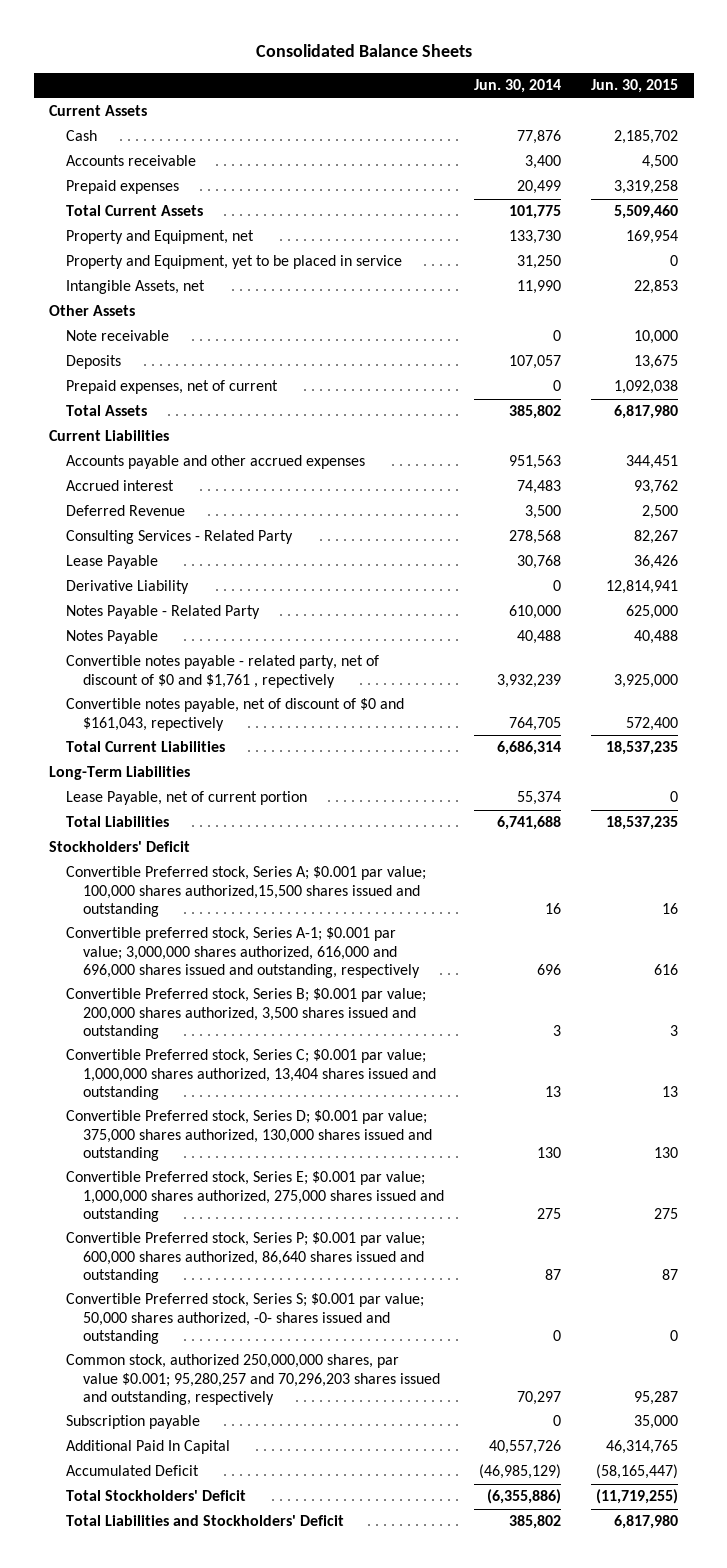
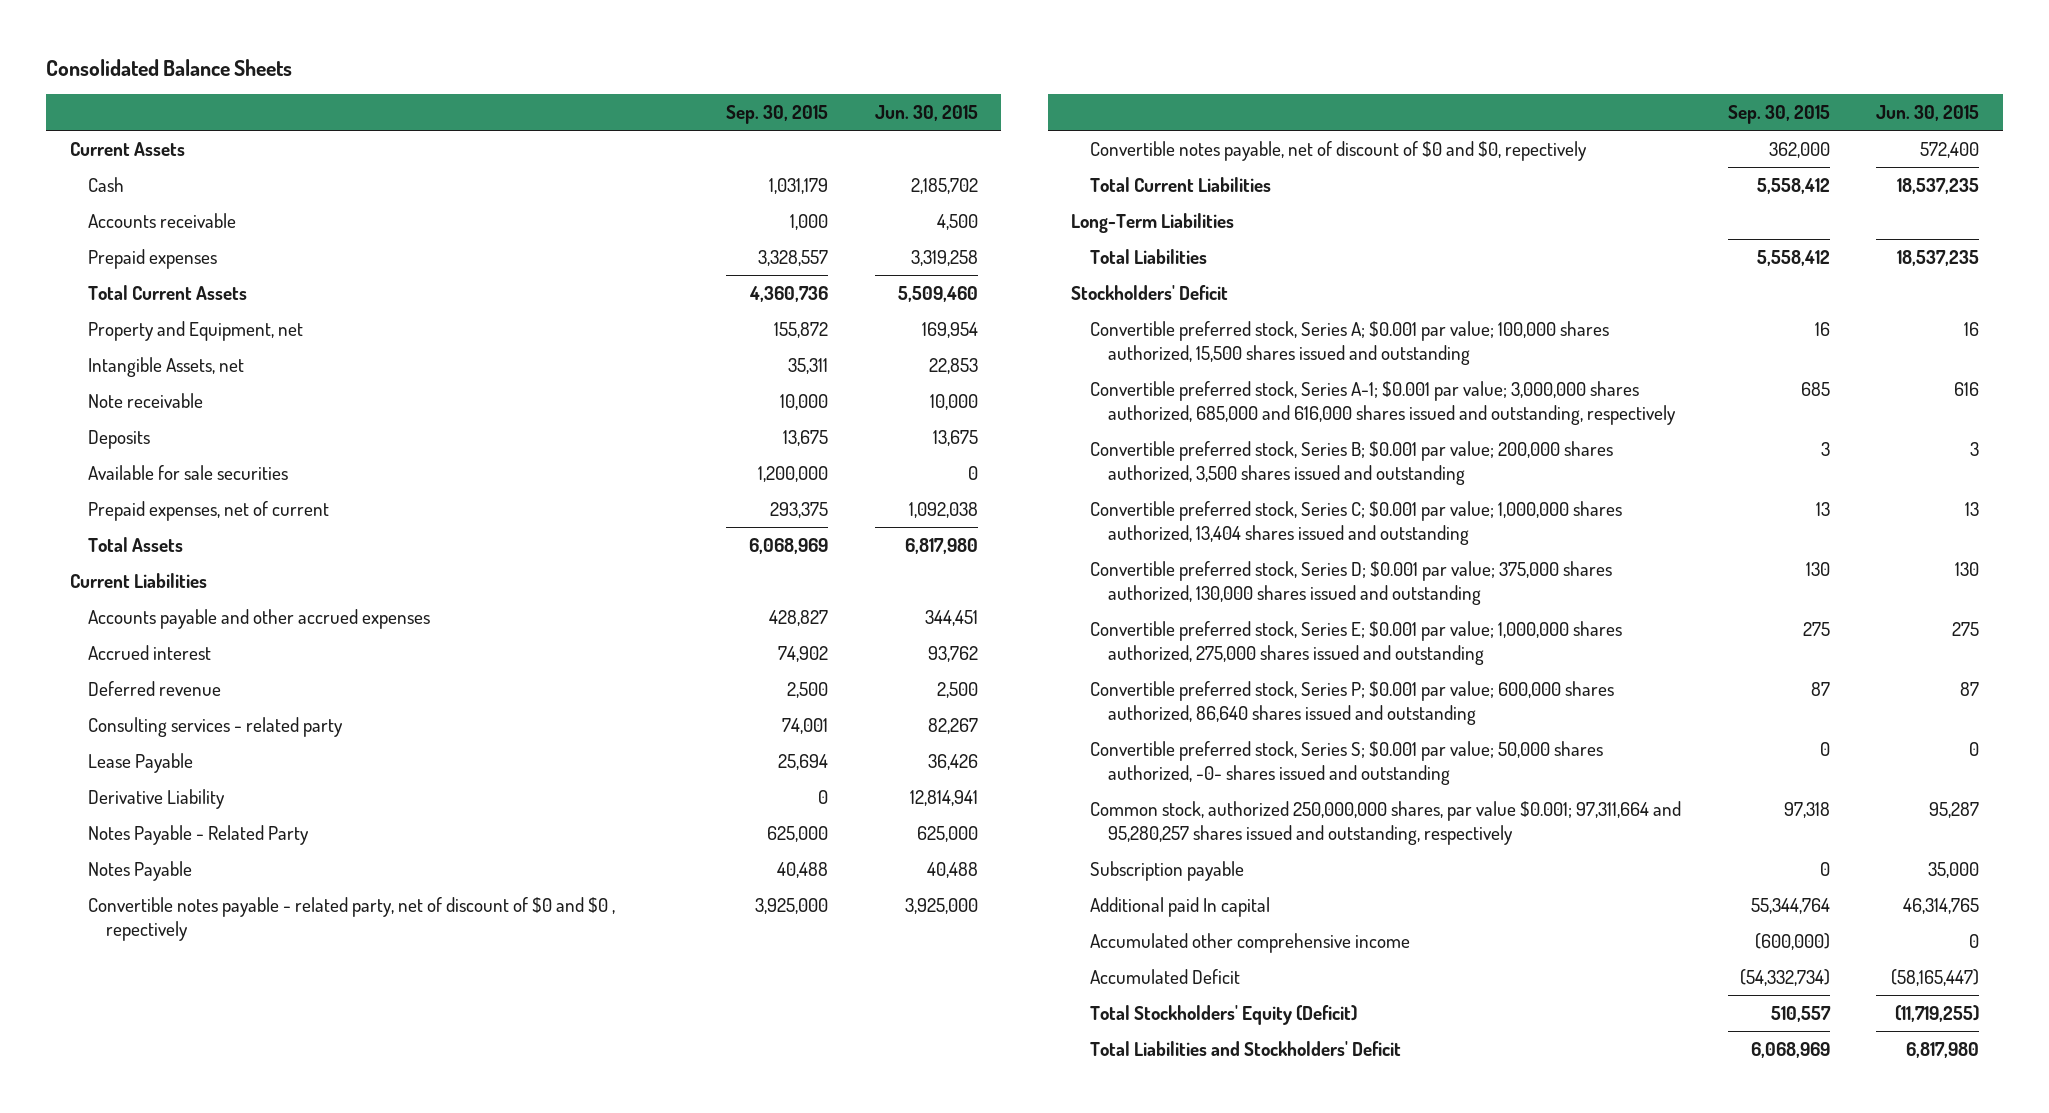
[474,79,562,94] Jun. 30, 2014 -> none
none -> [725,105,828,125] Sep. 30, 2015
[65,255,402,270] Property and Equipment, yet to be placed in service -> none
[48,305,135,317] Other Assets -> none
none -> [88,464,289,480] Available for sale securities
[65,505,185,517] Deferred Revenue -> [88,680,222,696] Deferred revenue
[65,530,293,545] Consulting Services - Related Party -> [88,716,344,737] Consulting services - related party
[65,655,379,688] Convertible notes payable - related party, net of discount of $0 and $1,761 , repectively -> [88,896,616,941] Convertible notes payable - related party, net of discount of $0 and $0 , repectively
[65,698,404,731] Convertible notes payable, net of discount of $0 and $161,043, repectively -> [1089,140,1587,161] Convertible notes payable, net of discount of $0 and $0, repectively
[65,791,307,806] Lease Payable, net of current portion -> none
[65,866,426,917] Convertible Preferred stock, Series A; $0.001 par value; 100,000 shares authorized,15,500 shares issued and outstanding -> [1089,320,1609,365] Convertible preferred stock, Series A; $0.001 par value; 100,000 shares authorized, 15,500 shares issued and outstanding
[65,927,421,978] Convertible preferred stock, Series A-1; $0.001 par value; 3,000,000 shares authorized, 616,000 and 696,000 shares issued and outstanding, respectively -> [1089,380,1676,425] Convertible preferred stock, Series A-1; $0.001 par value; 3,000,000 shares authorized, 685,000 and 616,000 shares issued and outstanding, respectively
[65,988,426,1039] Convertible Preferred stock, Series B; $0.001 par value; 200,000 shares authorized, 3,500 shares issued and outstanding -> [1089,440,1613,485] Convertible preferred stock, Series B; $0.001 par value; 200,000 shares authorized, 3,500 shares issued and outstanding
[65,1049,437,1100] Convertible Preferred stock, Series C; $0.001 par value; 1,000,000 shares authorized, 13,404 shares issued and outstanding -> [1089,500,1622,545] Convertible preferred stock, Series C; $0.001 par value; 1,000,000 shares authorized, 13,404 shares issued and outstanding
[65,1110,433,1161] Convertible Preferred stock, Series D; $0.001 par value; 375,000 shares authorized, 130,000 shares issued and outstanding -> [1089,560,1612,605] Convertible preferred stock, Series D; $0.001 par value; 375,000 shares authorized, 130,000 shares issued and outstanding
[65,1171,445,1222] Convertible Preferred stock, Series E; $0.001 par value; 1,000,000 shares authorized, 275,000 shares issued and outstanding -> [1089,620,1622,665] Convertible preferred stock, Series E; $0.001 par value; 1,000,000 shares authorized, 275,000 shares issued and outstanding
[65,1232,425,1283] Convertible Preferred stock, Series P; $0.001 par value; 600,000 shares authorized, 86,640 shares issued and outstanding -> [1089,680,1614,725] Convertible preferred stock, Series P; $0.001 par value; 600,000 shares authorized, 86,640 shares issued and outstanding
[65,1293,424,1344] Convertible Preferred stock, Series S; $0.001 par value; 50,000 shares authorized, -0- shares issued and outstanding -> [1089,740,1603,785] Convertible preferred stock, Series S; $0.001 par value; 50,000 shares authorized, -0- shares issued and outstanding
[65,1354,441,1405] Common stock, authorized 250,000,000 shares, par value $0.001; 95,280,257 and 70,296,203 shares issued and outstanding, respectively -> [1089,800,1681,845] Common stock, authorized 250,000,000 shares, par value $0.001; 97,311,664 and 95,280,257 shares issued and outstanding, respectively
[65,1440,230,1455] Additional Paid In Capital -> [1089,896,1270,917] Additional paid In capital
none -> [1089,932,1410,953] Accumulated other comprehensive income
[65,1490,246,1502] Total Stockholders' Deficit -> [1089,1004,1357,1025] Total Stockholders' Equity (Deficit)

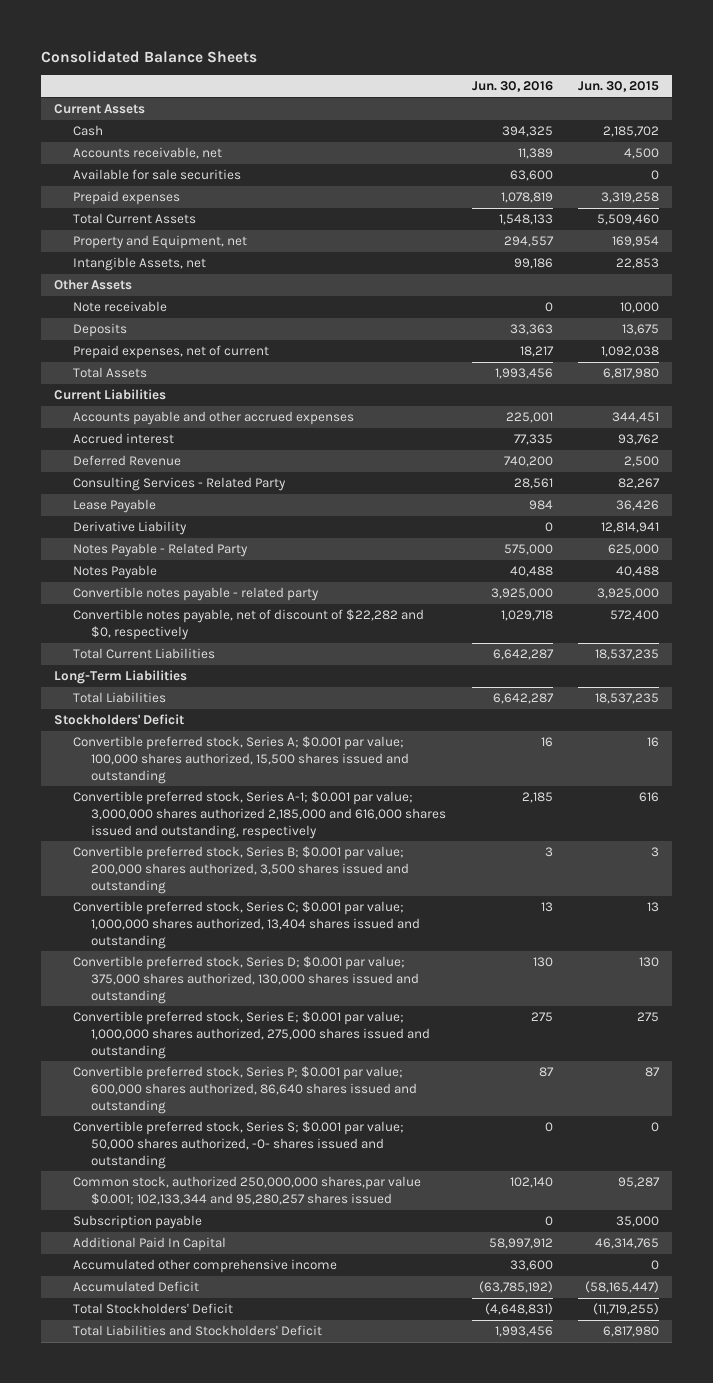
[725,105,828,125] Sep. 30, 2015 -> none
none -> [471,81,553,93] Jun. 30, 2016
[88,212,237,228] Accounts receivable -> [72,147,222,160] Accounts receivable, net
[88,464,289,480] Available for sale securities -> [72,169,241,181] Available for sale securities
none -> [54,279,133,291] Other Assets
[88,680,222,696] Deferred revenue -> [72,455,181,467] Deferred Revenue
[88,716,344,737] Consulting services - related party -> [72,477,286,492] Consulting Services - Related Party
[88,896,616,941] Convertible notes payable - related party, net of discount of $0 and $0 , repectively -> [72,587,319,602] Convertible notes payable - related party
[1089,140,1587,161] Convertible notes payable, net of discount of $0 and $0, repectively -> [72,609,424,640] Convertible notes payable, net of discount of $22,282 and $0, respectively
[1089,380,1676,425] Convertible preferred stock, Series A-1; $0.001 par value; 3,000,000 shares authorized, 685,000 and 616,000 shares issued and outstanding, respectively -> [72,791,447,839] Convertible preferred stock, Series A-1; $0.001 par value; 3,000,000 shares authorized 2,185,000 and 616,000 shares issued and outstanding, respectively
[1089,800,1681,845] Common stock, authorized 250,000,000 shares, par value $0.001; 97,311,664 and 95,280,257 shares issued and outstanding, respectively -> [72,1176,421,1205] Common stock, authorized 250,000,000 shares,par value $0.001; 102,133,344 and 95,280,257 shares issued
[1089,896,1270,917] Additional paid In capital -> [72,1237,226,1252] Additional Paid In Capital
[1089,1004,1357,1025] Total Stockholders' Equity (Deficit) -> [72,1303,233,1315] Total Stockholders' Deficit

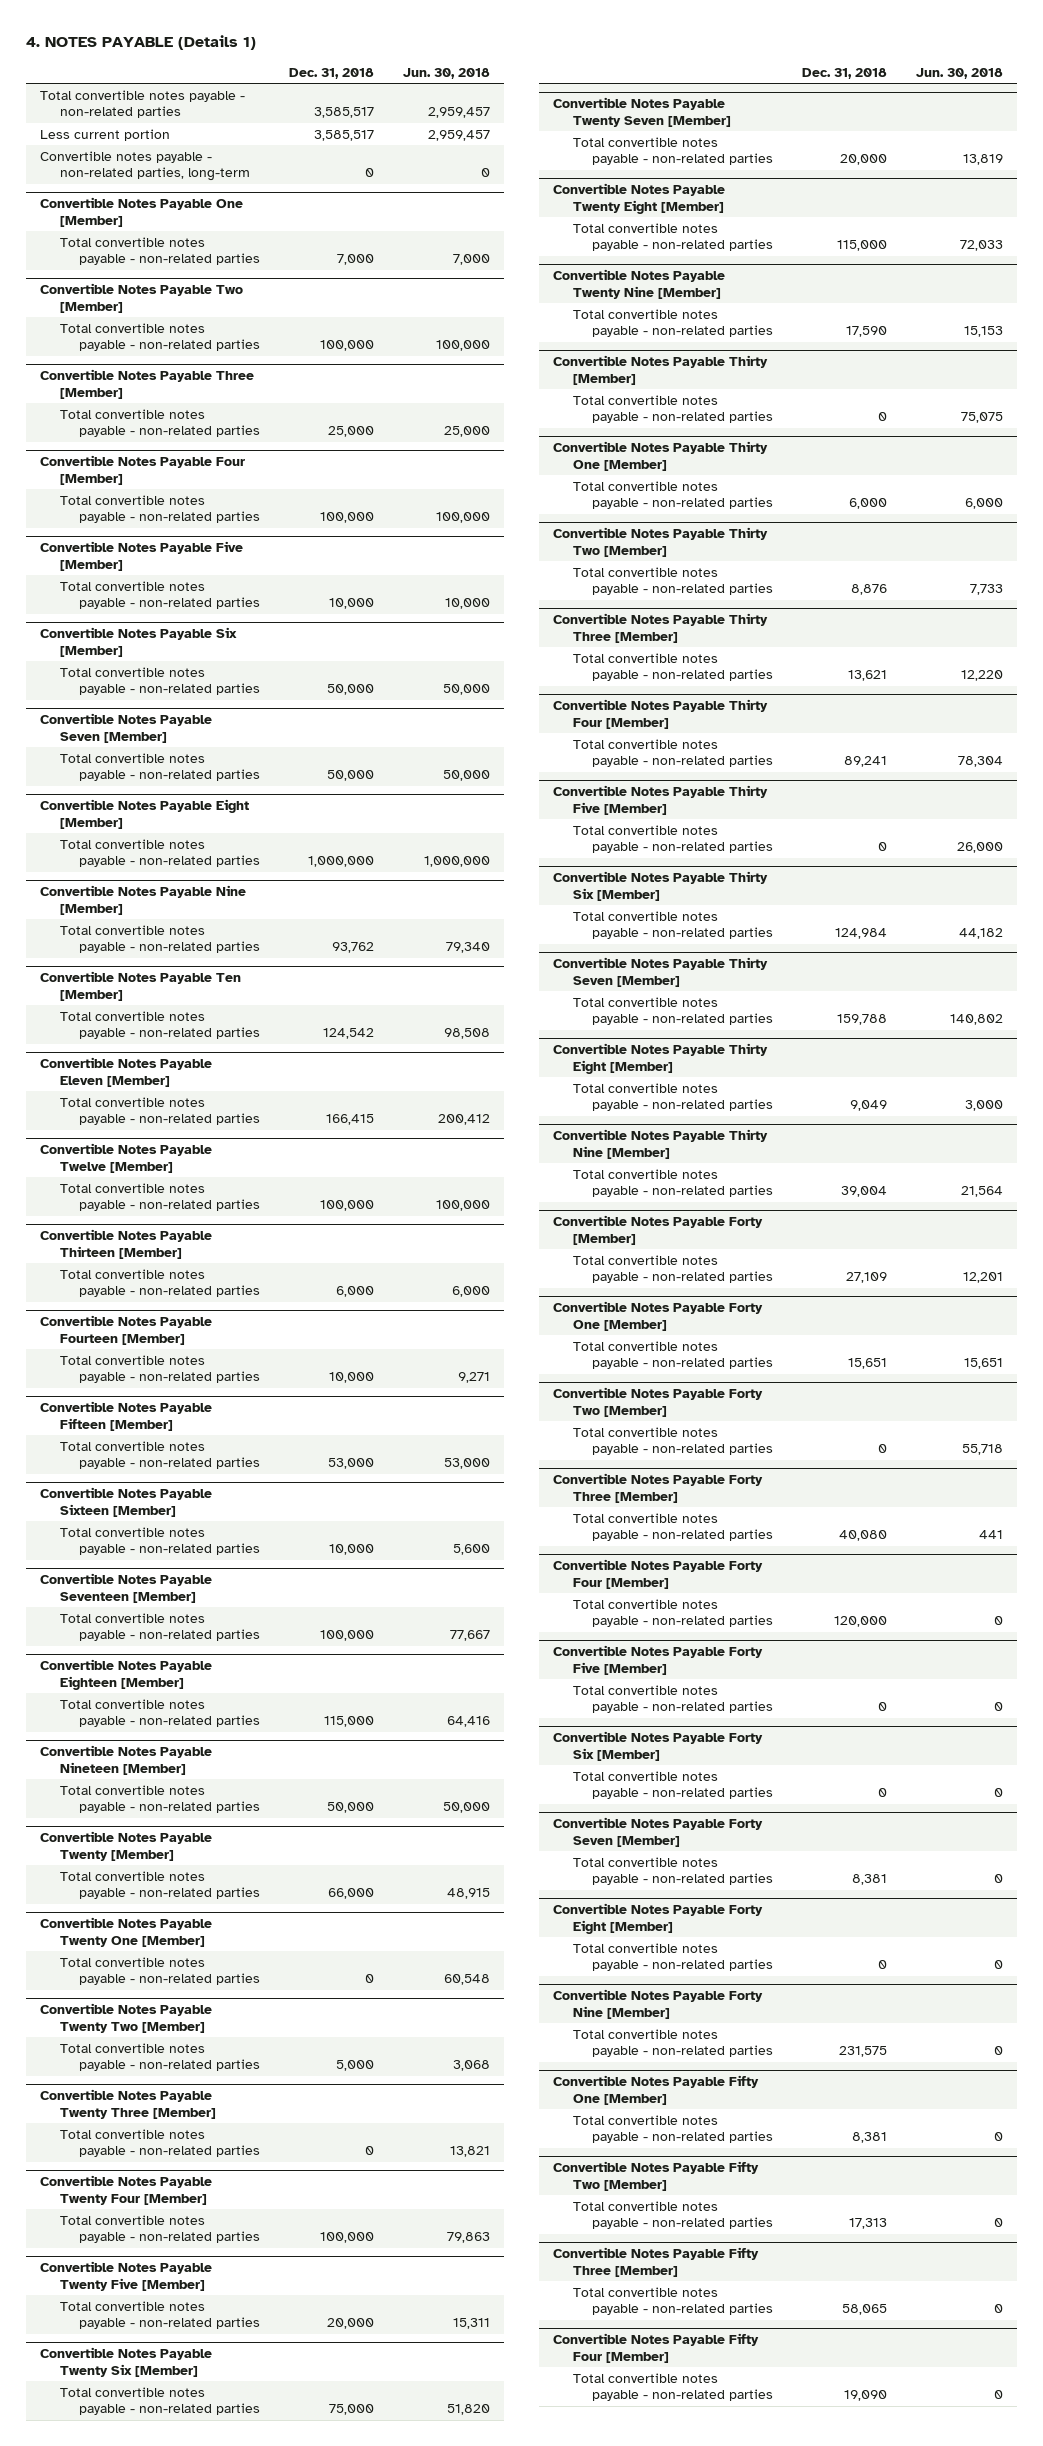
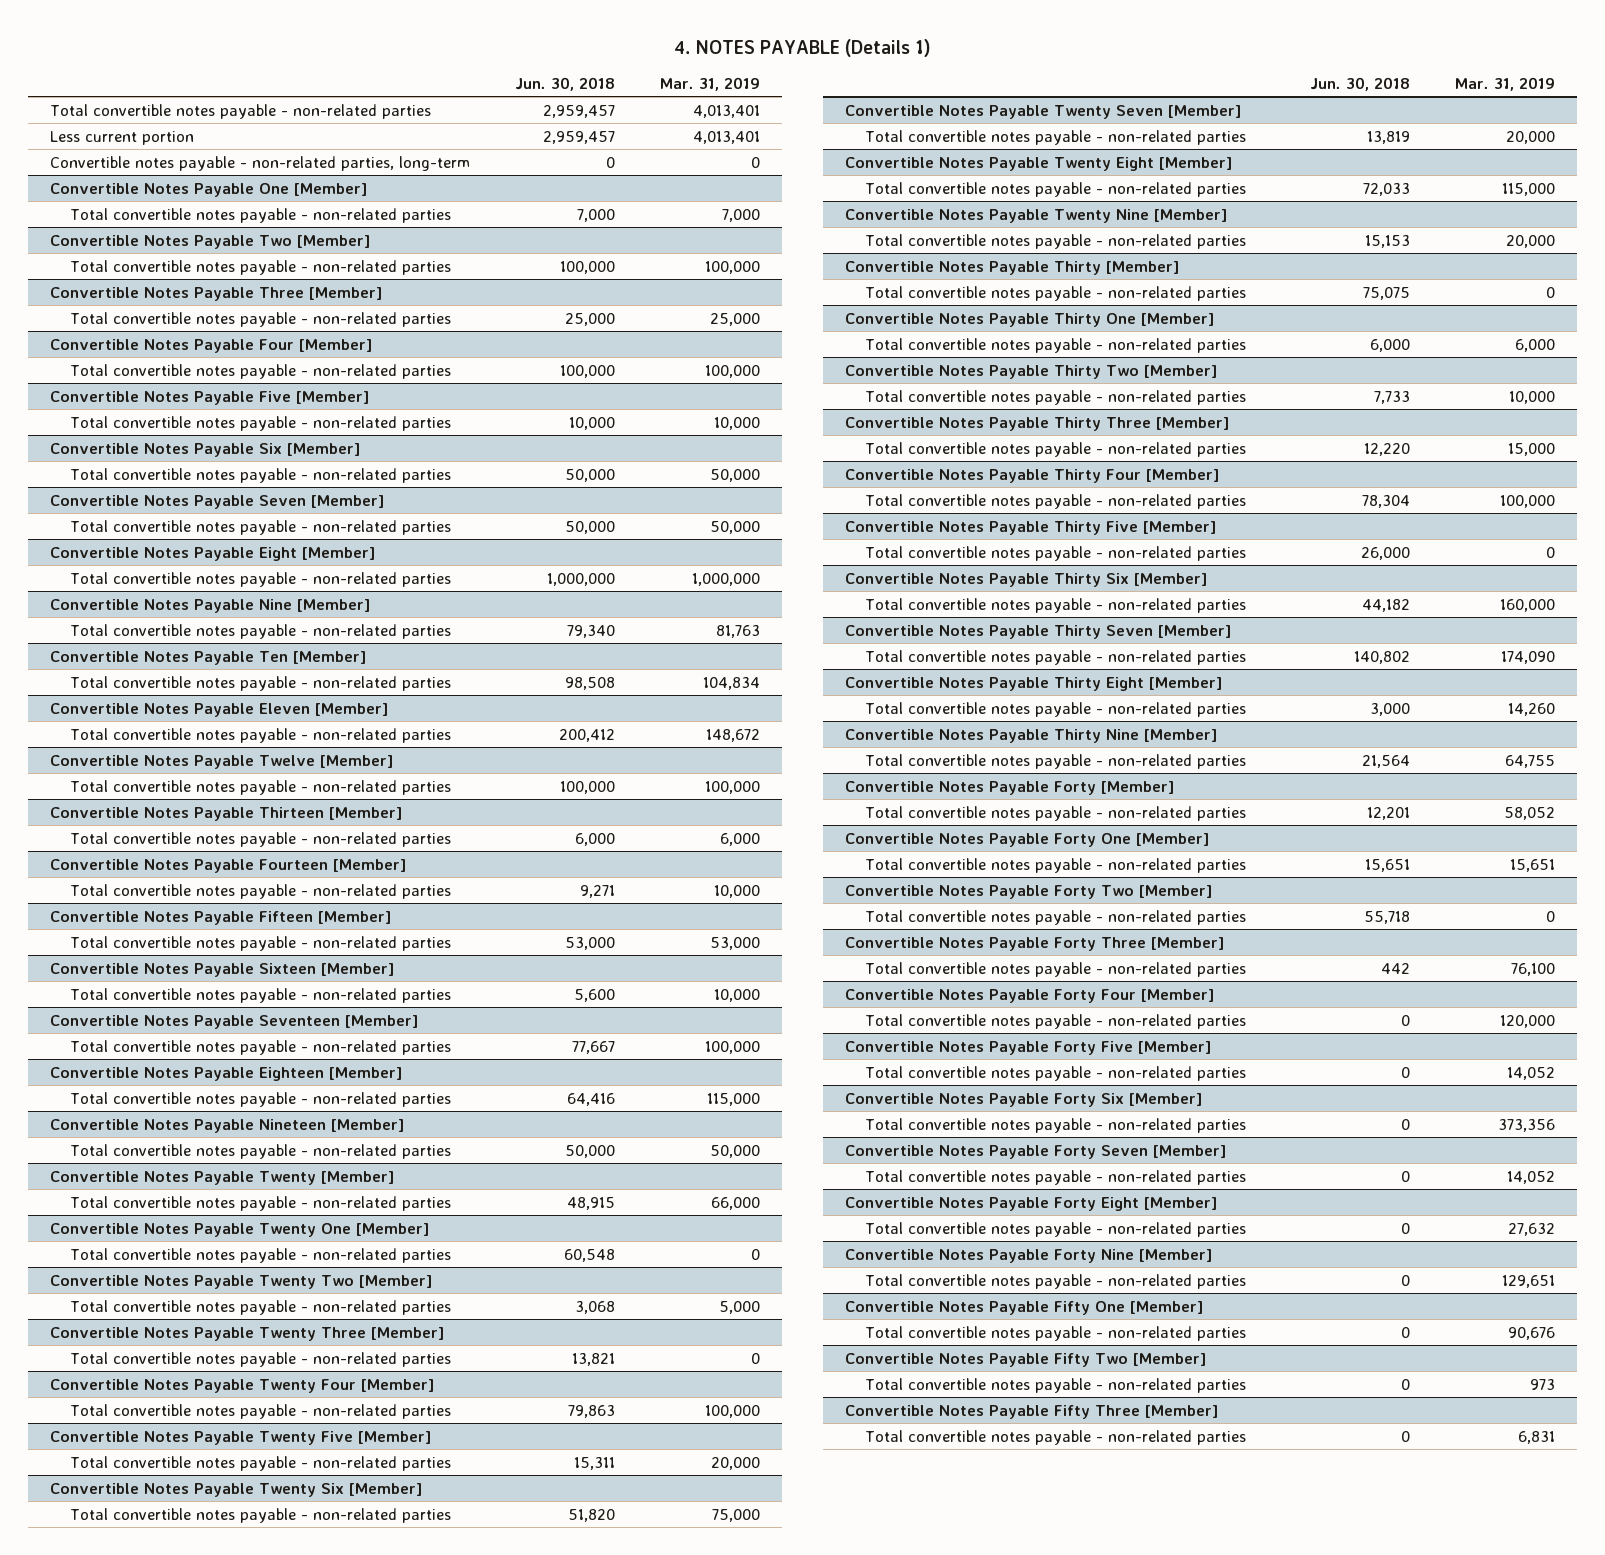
[288,67,374,79] Dec. 31, 2018 -> none
none -> [659,76,760,91] Mar. 31, 2019
[979,1530,1004,1540] 441 -> [1381,962,1411,974] 442
[553,2333,760,2363] Convertible Notes Payable Fifty Four [Member] -> none
[572,2372,774,2402] Total convertible notes payable - non-related parties -> none

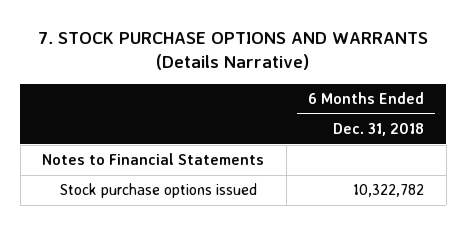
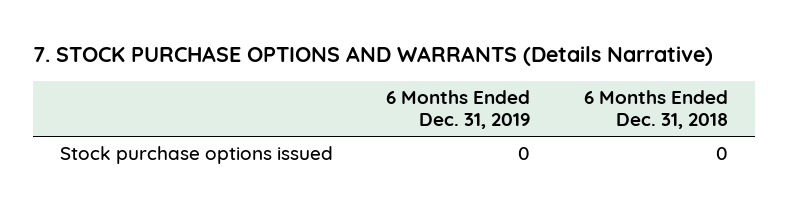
none -> [386,90,531,130] 6 Months Ended Dec. 31, 2019
[42,153,265,166] Notes to Financial Statements -> none
[353,184,425,198] 10,322,782 -> [715,147,728,161] 0

